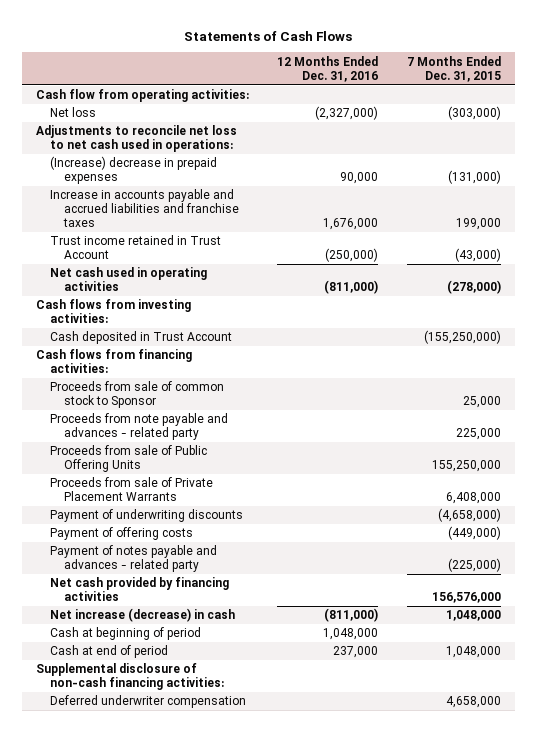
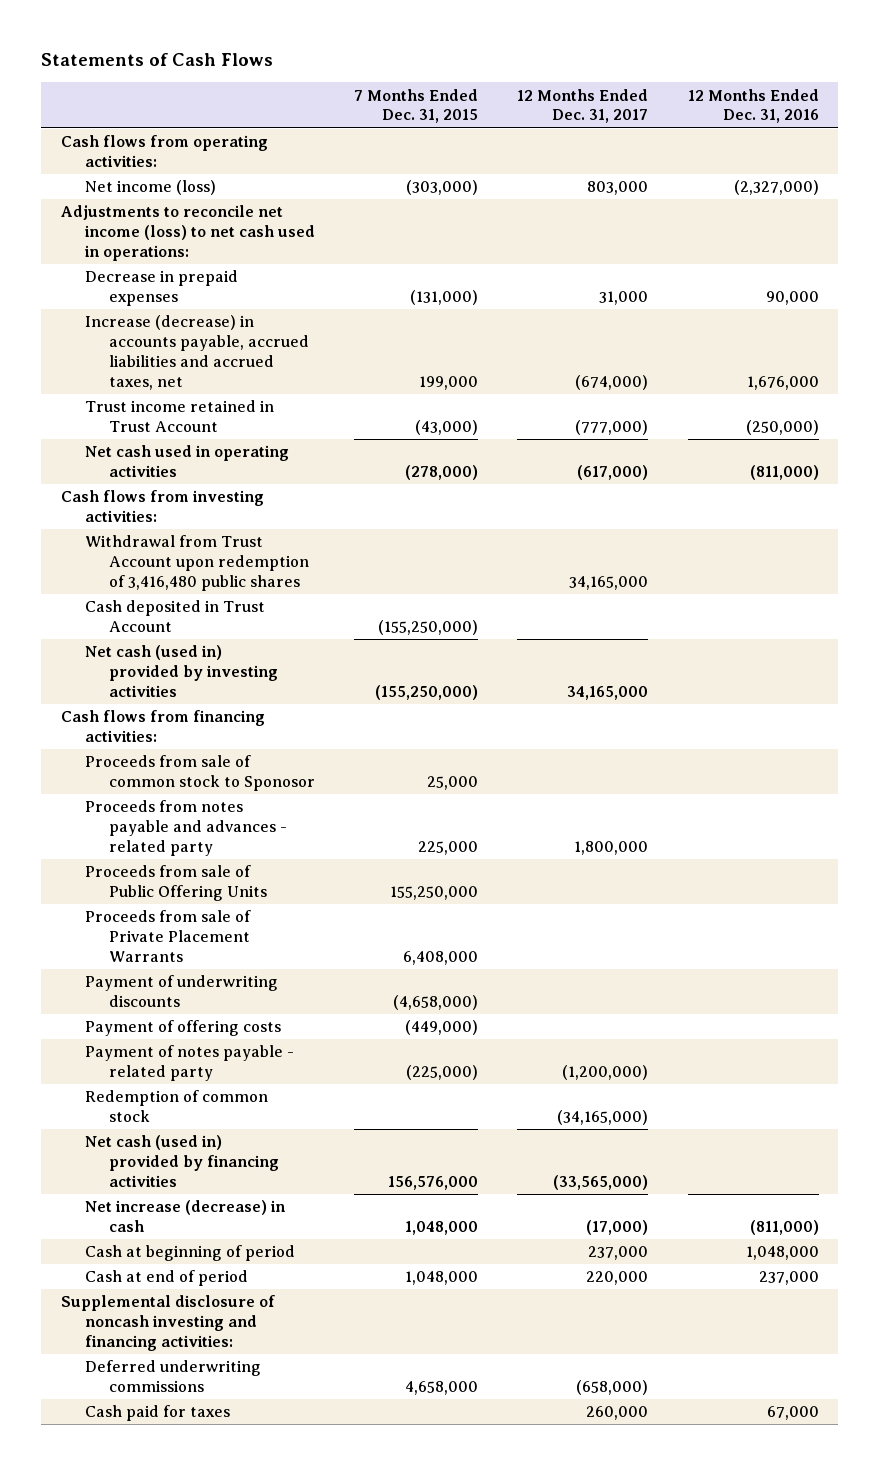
none -> [517,88,649,124] 12 Months Ended Dec. 31, 2017
[36,89,250,103] Cash flow from operating activities: -> [61,135,269,168] Cash flows from operating activities:
[50,107,97,118] Net loss -> [85,180,217,196] Net income (loss)
[36,125,238,153] Adjustments to reconcile net loss to net cash used in operations: -> [61,205,316,261] Adjustments to reconcile net income (loss) to net cash used in operations:
[50,156,218,185] (Increase) decrease in prepaid expenses -> [85,270,239,307] Decrease in prepaid expenses
[50,189,239,228] Increase in accounts payable and accrued liabilities and franchise taxes -> [85,315,309,390] Increase (decrease) in accounts payable, accrued liabilities and accrued taxes, net
none -> [85,535,309,591] Withdrawal from Trust Account upon redemption of 3,416,480 public shares
none -> [85,645,278,697] Net cash (used in) provided by investing activities
[50,381,225,409] Proceeds from sale of common stock to Sponsor -> [85,755,315,792] Proceeds from sale of common stock to Sponosor
[50,413,229,441] Proceeds from note payable and advances - related party -> [85,800,287,856] Proceeds from notes payable and advances - related party
[50,545,218,573] Payment of notes payable and advances - related party -> [85,1045,295,1082] Payment of notes payable - related party
none -> [85,1090,269,1123] Redemption of common stock
[50,577,230,602] Net cash provided by financing activities -> [85,1135,279,1187] Net cash (used in) provided by financing activities
[36,663,225,691] Supplemental disclosure of non-cash financing activities: -> [61,1295,276,1351] Supplemental disclosure of noncash investing and financing activities:
[50,695,247,709] Deferred underwriter compensation -> [85,1360,262,1393] Deferred underwriting commissions
none -> [85,1405,231,1422] Cash paid for taxes

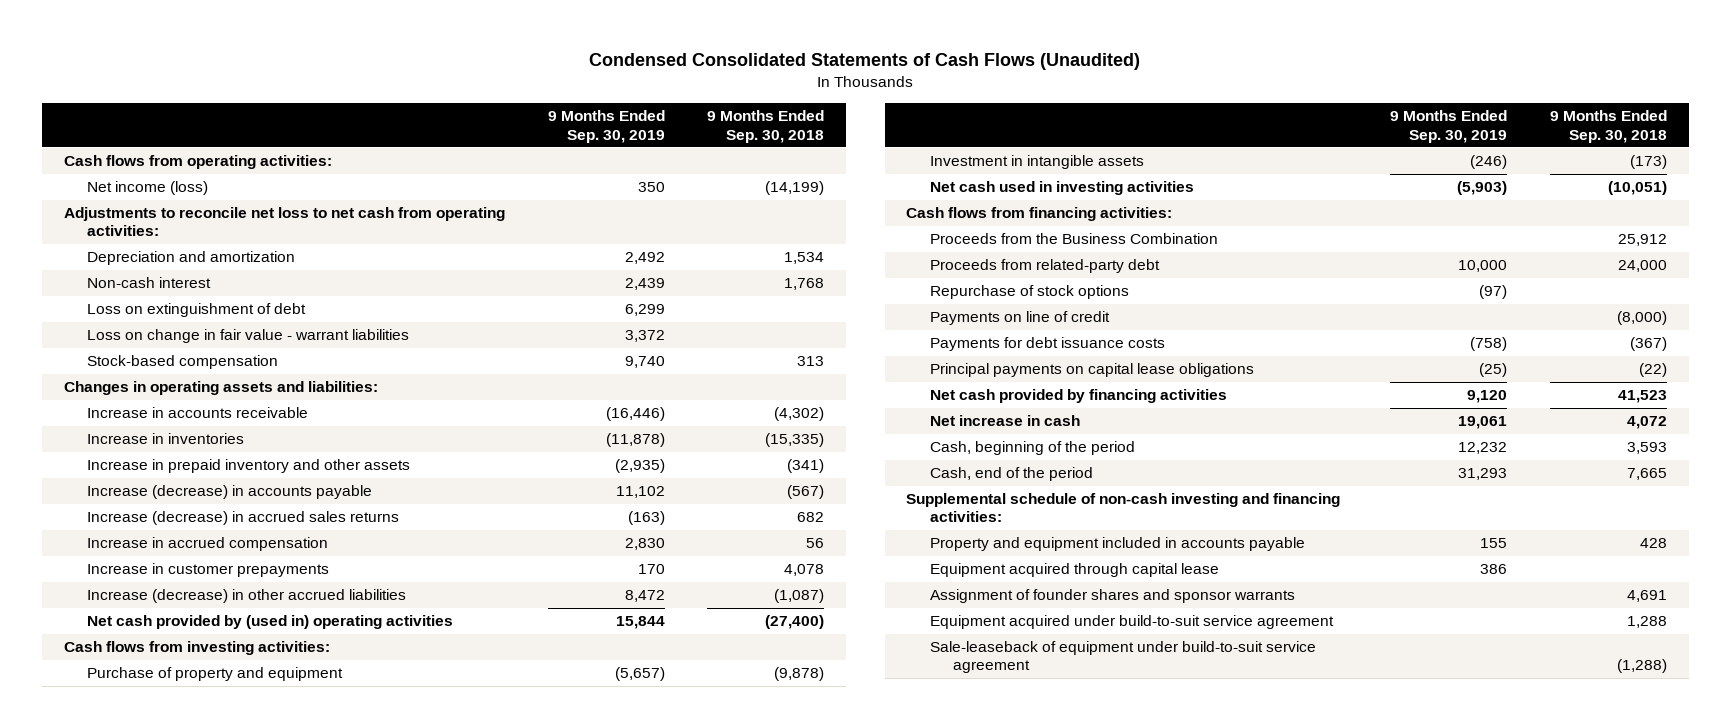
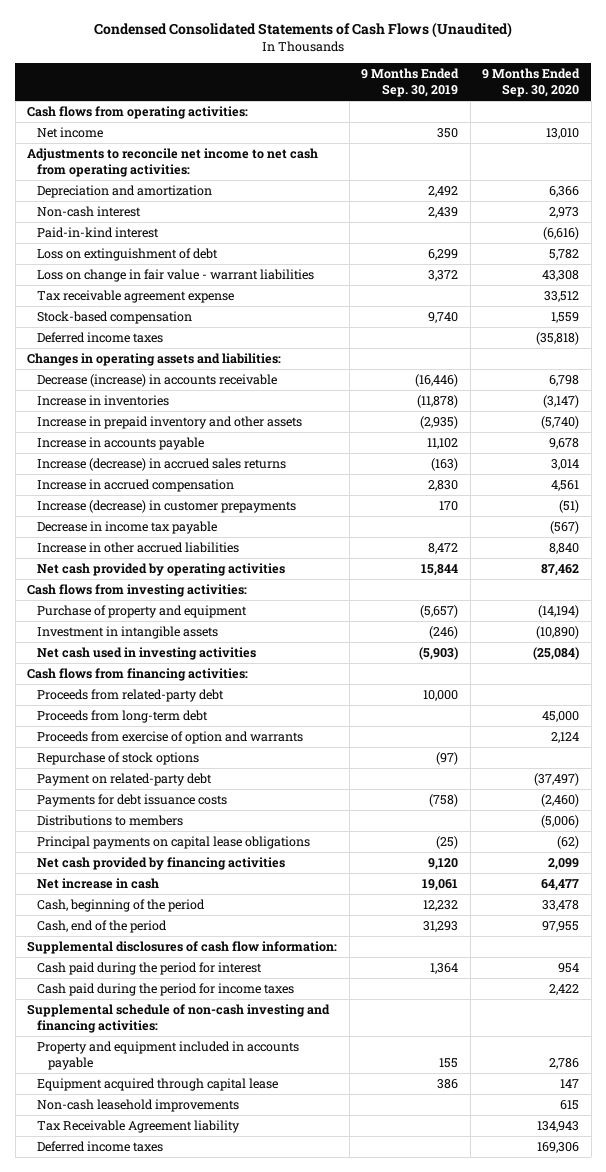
[707,110,825,143] 9 Months Ended Sep. 30, 2018 -> none
none -> [482,68,581,97] 9 Months Ended Sep. 30, 2020
[86,181,208,196] Net income (loss) -> [37,126,104,138] Net income
[63,207,505,237] Adjustments to reconcile net loss to net cash from operating activities: -> [27,147,319,177] Adjustments to reconcile net income to net cash from operating activities:
none -> [37,226,160,238] Paid-in-kind interest
none -> [37,289,235,303] Tax receivable agreement expense
none -> [37,331,164,343] Deferred income taxes
[86,407,308,419] Increase in accounts receivable -> [37,373,278,387] Decrease (increase) in accounts receivable
[86,485,372,500] Increase (decrease) in accounts payable -> [37,436,205,450] Increase in accounts payable
[86,563,329,578] Increase in customer prepayments -> [37,499,297,513] Increase (decrease) in customer prepayments
none -> [37,520,218,534] Decrease in income tax payable
[86,589,406,604] Increase (decrease) in other accrued liabilities -> [37,541,240,553] Increase in other accrued liabilities
[86,615,453,630] Net cash provided by (used in) operating activities -> [37,562,286,576] Net cash provided by operating activities
[929,233,1218,245] Proceeds from the Business Combination -> none
none -> [37,709,209,723] Proceeds from long-term debt
none -> [37,730,304,744] Proceeds from exercise of option and warrants
[929,311,1110,326] Payments on line of credit -> none
none -> [37,772,213,786] Payment on related-party debt
none -> [37,814,184,826] Distributions to members
none -> [27,940,338,954] Supplemental disclosures of cash flow information:
none -> [37,961,263,975] Cash paid during the period for interest
none -> [37,982,295,996] Cash paid during the period for income taxes
[929,589,1295,604] Assignment of founder shares and sponsor warrants -> none
[929,615,1334,630] Equipment acquired under build-to-suit service agreement -> none
[929,641,1316,674] Sale-leaseback of equipment under build-to-suit service agreement -> none
none -> [37,1098,240,1112] Non-cash leasehold improvements
none -> [37,1119,241,1133] Tax Receivable Agreement liability
none -> [37,1140,164,1152] Deferred income taxes

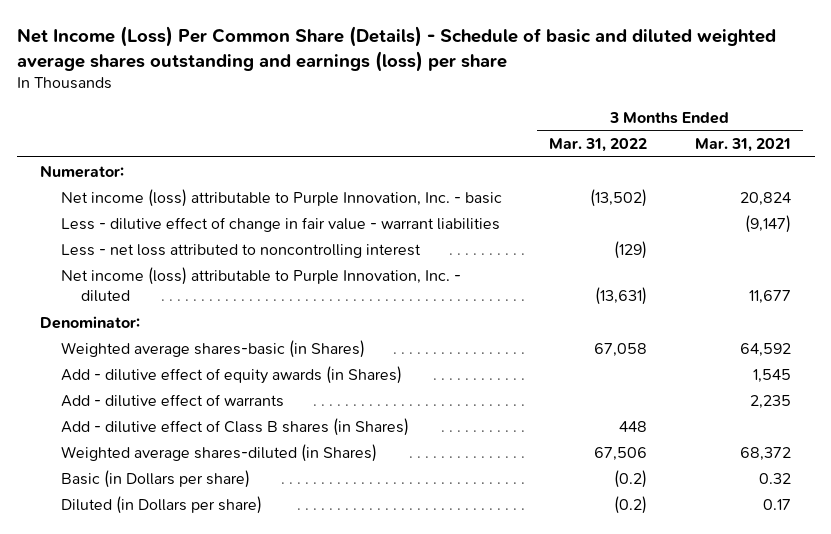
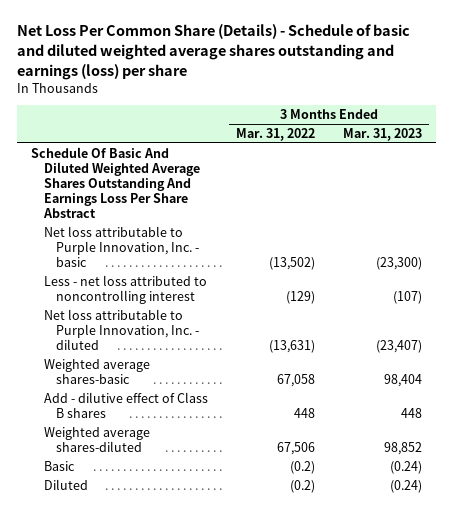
[16,25,776,72] Net Income (Loss) Per Common Share (Details) - Schedule of basic and diluted weighted average shares outstanding and earnings (loss) per share -> [16,24,410,80] Net Loss Per Common Share (Details) - Schedule of basic and diluted weighted average shares outstanding and earnings (loss) per share
[694,138,791,153] Mar. 31, 2021 -> none
none -> [342,128,422,142] Mar. 31, 2023
[40,164,125,178] Numerator: -> none
[60,216,500,232] Less - dilutive effect of change in fair value - warrant liabilities -> none
none -> [30,147,200,218] Schedule Of Basic And Diluted Weighted Average Shares Outstanding And Earnings Loss Per Share Abstract
[60,188,502,207] Net income (loss) attributable to Purple Innovation, Inc. - basic -> [43,226,200,267] Net loss attributable to Purple Innovation, Inc. - basic
[40,315,141,329] Denominator: -> none
[60,365,402,384] Add - dilutive effect of equity awards (in Shares) -> none
[60,393,284,407] Add - dilutive effect of warrants -> none
[60,266,461,303] Net income (loss) attributable to Purple Innovation, Inc. - diluted -> [43,309,200,350] Net loss attributable to Purple Innovation, Inc. - diluted
[60,339,365,358] Weighted average shares-basic (in Shares) -> [43,359,150,385] Weighted average shares-basic
[60,417,409,436] Add - dilutive effect of Class B shares (in Shares) -> [43,392,208,419] Add - dilutive effect of Class B shares
[60,443,377,462] Weighted average shares-diluted (in Shares) -> [43,427,150,453] Weighted average shares-diluted
[60,469,250,488] Basic (in Dollars per share) -> [43,461,75,472] Basic
[60,495,262,514] Diluted (in Dollars per share) -> [43,479,88,491] Diluted

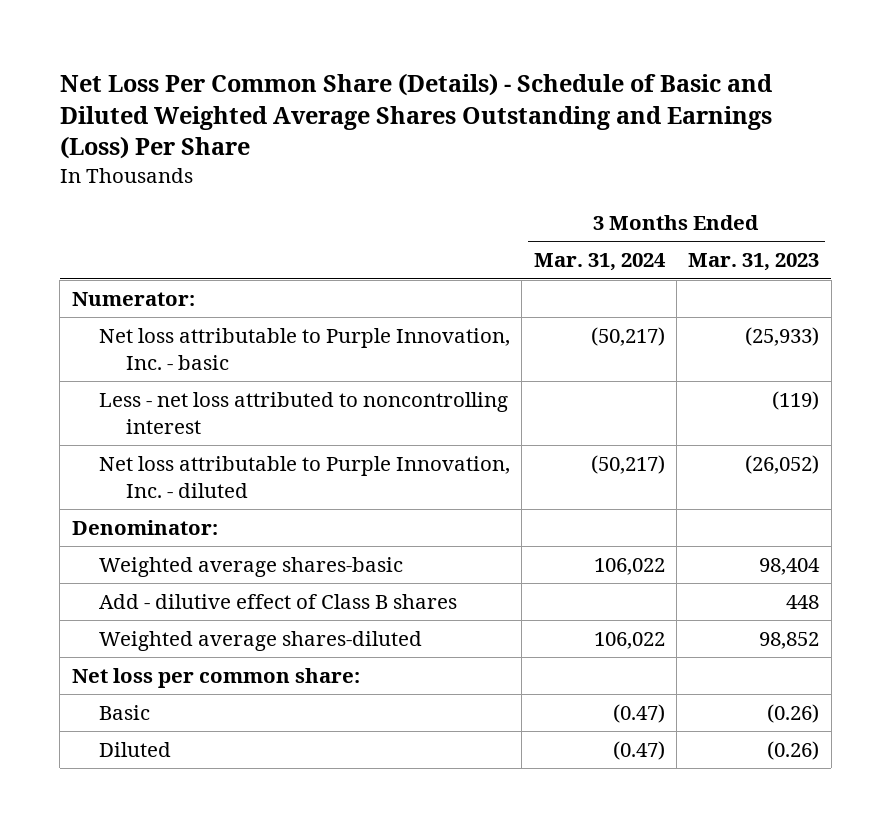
[16,24,410,80] Net Loss Per Common Share (Details) - Schedule of basic and diluted weighted average shares outstanding and earnings (loss) per share -> [59,72,772,160] Net Loss Per Common Share (Details) - Schedule of Basic and Diluted Weighted Average Shares Outstanding and Earnings (Loss) Per Share
[235,128,315,142] Mar. 31, 2022 -> none
none -> [533,253,666,272] Mar. 31, 2024
[30,147,200,218] Schedule Of Basic And Diluted Weighted Average Shares Outstanding And Earnings Loss Per Share Abstract -> none
none -> [71,292,195,307] Numerator:
[375,256,422,270] (23,300) -> [745,327,820,347] (25,933)
[392,291,422,305] (107) -> [772,391,820,411] (119)
[375,339,422,353] (23,407) -> [745,455,820,475] (26,052)
none -> [71,520,218,536] Denominator:
none -> [71,668,360,689] Net loss per common share:
[389,461,422,475] (0.24) -> [767,704,820,724] (0.26)
[389,480,422,494] (0.24) -> [767,741,820,761] (0.26)

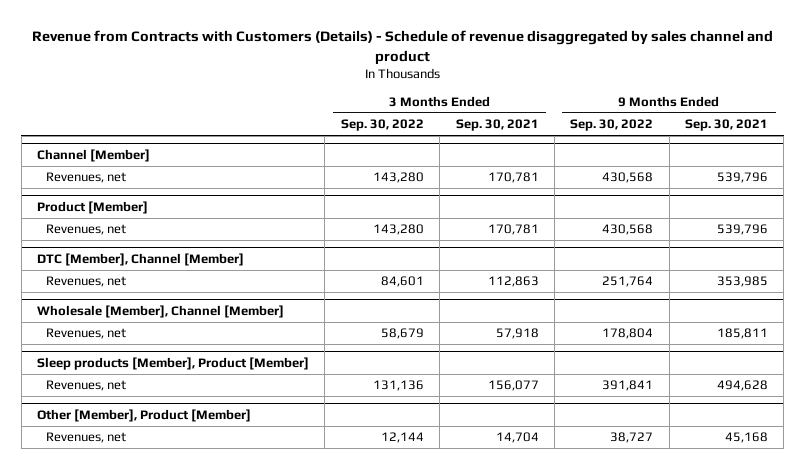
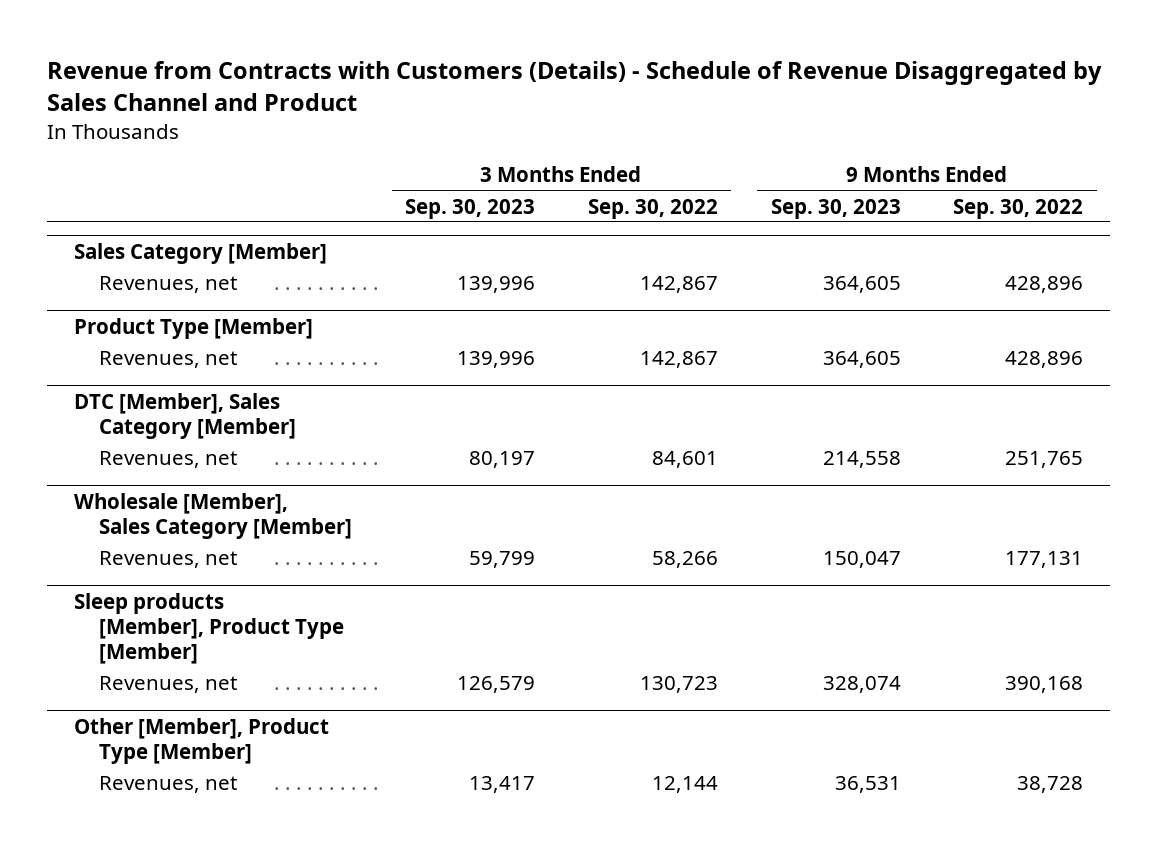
[31,29,773,65] Revenue from Contracts with Customers (Details) - Schedule of revenue disaggregated by sales channel and product -> [47,61,1103,111] Revenue from Contracts with Customers (Details) - Schedule of Revenue Disaggregated by Sales Channel and Product
[455,119,539,132] Sep. 30, 2021 -> none
[685,119,769,132] Sep. 30, 2021 -> none
none -> [405,198,536,219] Sep. 30, 2023
none -> [770,198,901,219] Sep. 30, 2023
[36,149,150,163] Channel [Member] -> none
[36,253,244,267] DTC [Member], Channel [Member] -> none
[36,305,284,319] Wholesale [Member], Channel [Member] -> none
none -> [73,242,327,264] Sales Category [Member]
[372,172,424,184] 143,280 -> [639,276,718,294] 142,867
[602,172,654,184] 430,568 -> [1005,276,1084,294] 428,896
[36,201,148,215] Product [Member] -> [73,317,313,339] Product Type [Member]
[372,224,424,236] 143,280 -> [639,351,718,369] 142,867
[602,224,654,236] 430,568 -> [1005,351,1084,369] 428,896
none -> [73,392,297,439] DTC [Member], Sales Category [Member]
[602,276,654,288] 251,764 -> [1005,451,1084,469] 251,765
none -> [73,492,353,539] Wholesale [Member], Sales Category [Member]
[380,328,424,340] 58,679 -> [651,551,718,569] 58,266
[602,328,654,340] 178,804 -> [1005,551,1084,569] 177,131
[36,357,309,371] Sleep products [Member], Product [Member] -> [73,592,345,664] Sleep products [Member], Product Type [Member]
[372,380,424,392] 131,136 -> [639,676,718,694] 130,723
[602,380,654,392] 391,841 -> [1005,676,1084,694] 390,168
[36,409,251,423] Other [Member], Product [Member] -> [73,717,329,764] Other [Member], Product Type [Member]
[610,432,654,444] 38,727 -> [1017,776,1084,794] 38,728

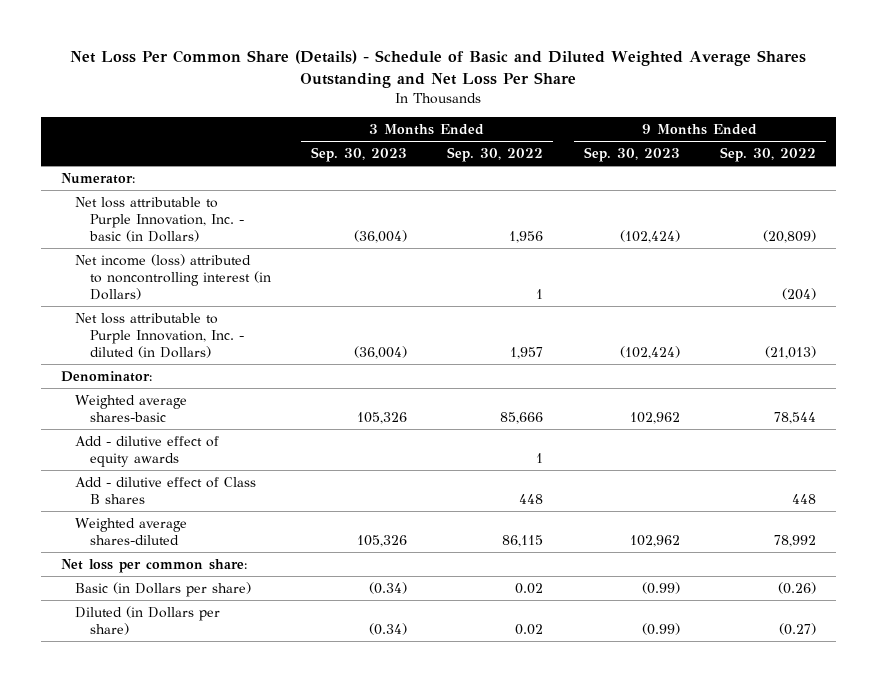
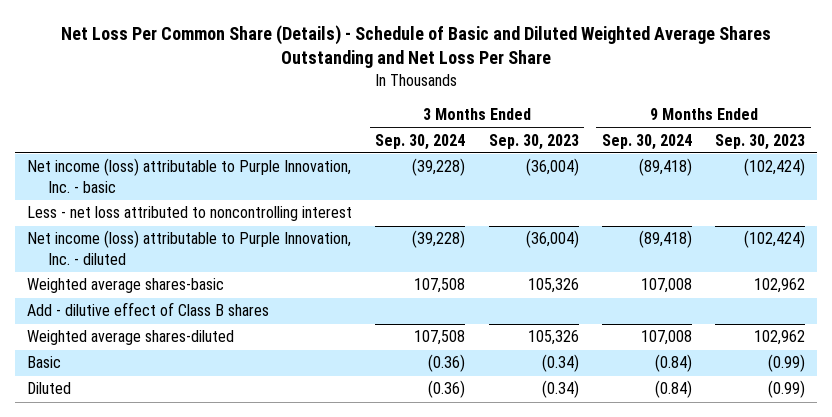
[447,146,544,162] Sep. 30, 2022 -> none
[719,146,816,162] Sep. 30, 2022 -> none
none -> [375,133,466,150] Sep. 30, 2024
none -> [601,133,692,150] Sep. 30, 2024
[60,172,135,184] Numerator: -> none
[60,370,152,382] Denominator: -> none
[75,196,244,243] Net loss attributable to Purple Innovation, Inc. - basic (in Dollars) -> [27,158,352,193] Net income (loss) attributable to Purple Innovation, Inc. - basic
[75,253,271,301] Net income (loss) attributed to noncontrolling interest (in Dollars) -> [27,206,353,222] Less - net loss attributed to noncontrolling interest
[75,312,244,359] Net loss attributable to Purple Innovation, Inc. - diluted (in Dollars) -> [27,230,352,265] Net income (loss) attributable to Purple Innovation, Inc. - diluted
[75,435,220,468] Add - dilutive effect of equity awards -> none
[60,558,247,573] Net loss per common share: -> none
[75,581,252,597] Basic (in Dollars per share) -> [27,356,62,369] Basic
[75,605,221,636] Diluted (in Dollars per share) -> [27,382,72,395] Diluted

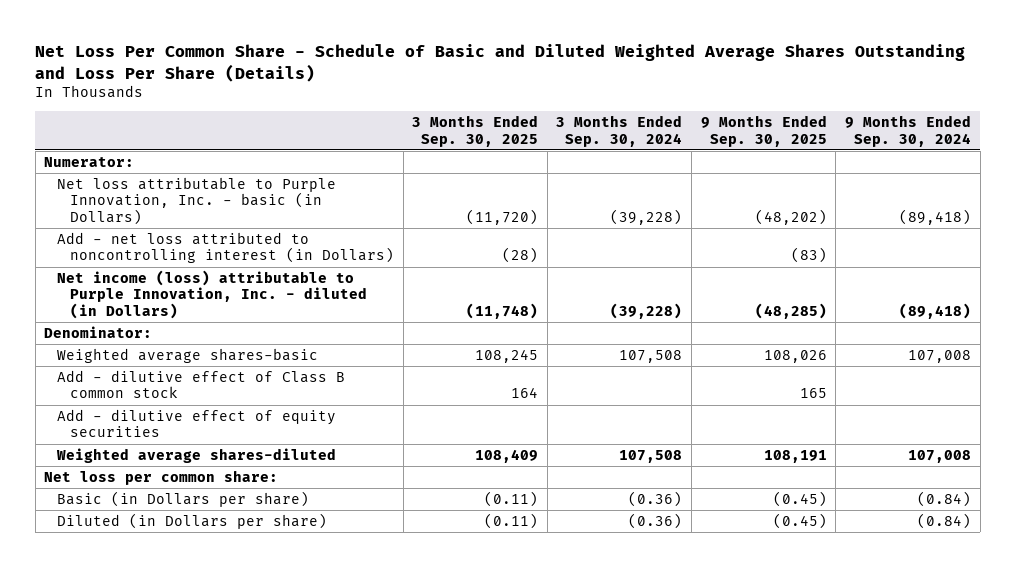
[61,24,772,69] Net Loss Per Common Share (Details) - Schedule of Basic and Diluted Weighted Average Shares Outstanding and Net Loss Per Share -> [35,43,966,82] Net Loss Per Common Share - Schedule of Basic and Diluted Weighted Average Shares Outstanding and Loss Per Share (Details)
[488,133,579,150] Sep. 30, 2023 -> none
[715,133,806,150] Sep. 30, 2023 -> none
none -> [412,115,539,147] 3 Months Ended Sep. 30, 2025
none -> [700,115,827,147] 9 Months Ended Sep. 30, 2025
none -> [44,156,135,167] Numerator:
[27,158,352,193] Net income (loss) attributable to Purple Innovation, Inc. - basic -> [57,176,337,225] Net loss attributable to Purple Innovation, Inc. - basic (in Dollars)
[27,206,353,222] Less - net loss attributed to noncontrolling interest -> [57,231,394,264] Add - net loss attributed to noncontrolling interest (in Dollars)
[27,230,352,265] Net income (loss) attributable to Purple Innovation, Inc. - diluted -> [57,269,367,319] Net income (loss) attributable to Purple Innovation, Inc. - diluted (in Dollars)
none -> [44,325,153,338] Denominator:
[27,302,270,317] Add - dilutive effect of Class B shares -> [57,369,346,399] Add - dilutive effect of Class B common stock
none -> [57,408,337,438] Add - dilutive effect of equity securities
none -> [44,469,279,485] Net loss per common share:
[27,356,62,369] Basic -> [57,490,310,507] Basic (in Dollars per share)
[27,382,72,395] Diluted -> [57,512,328,529] Diluted (in Dollars per share)

